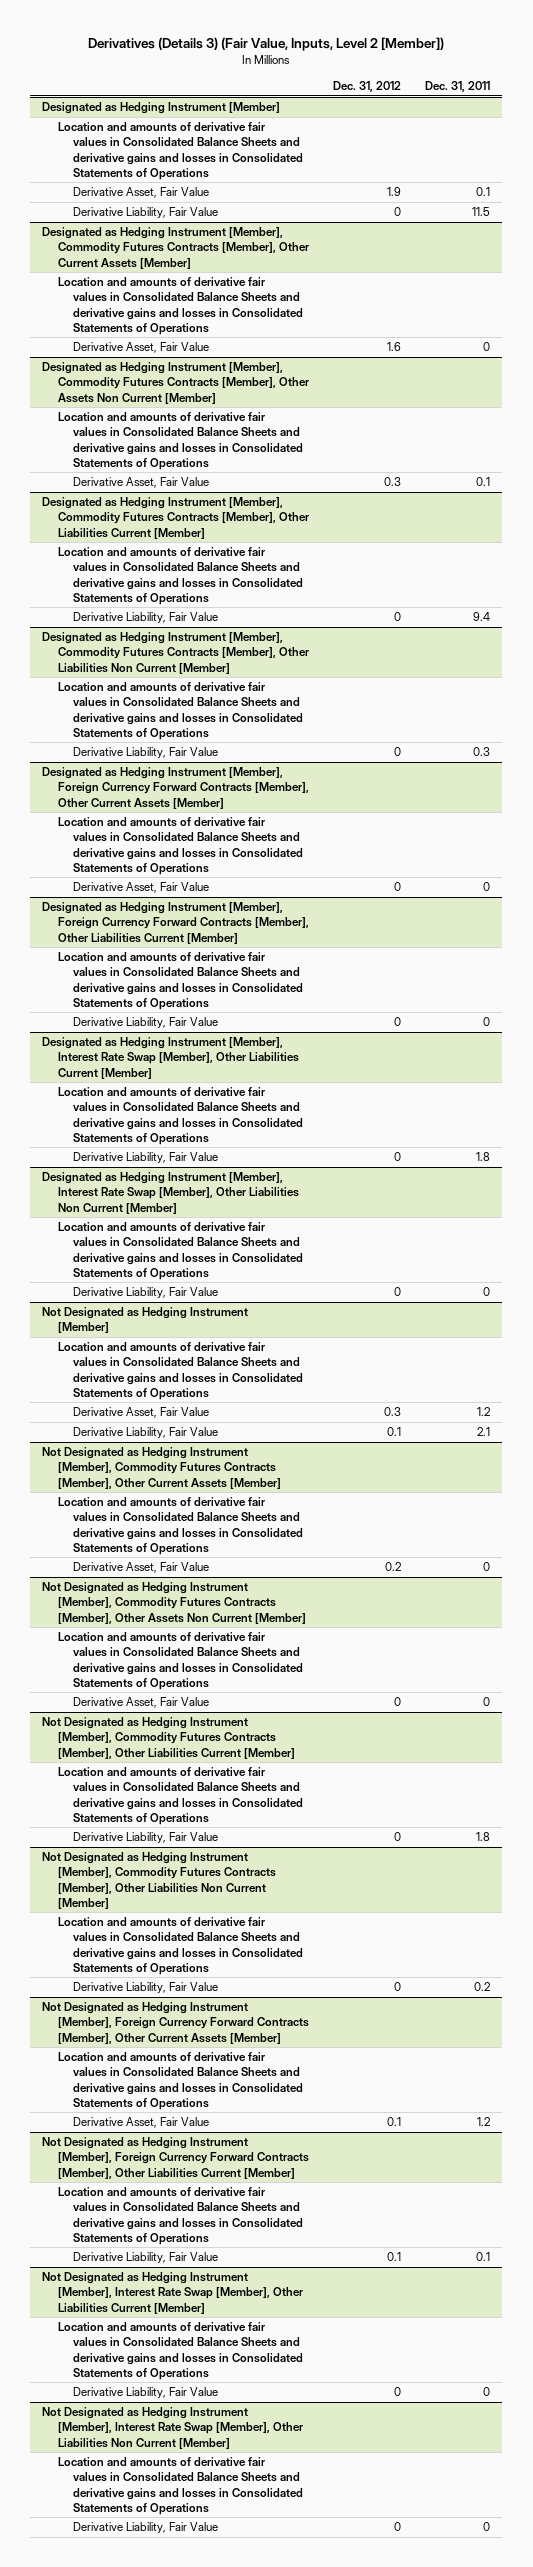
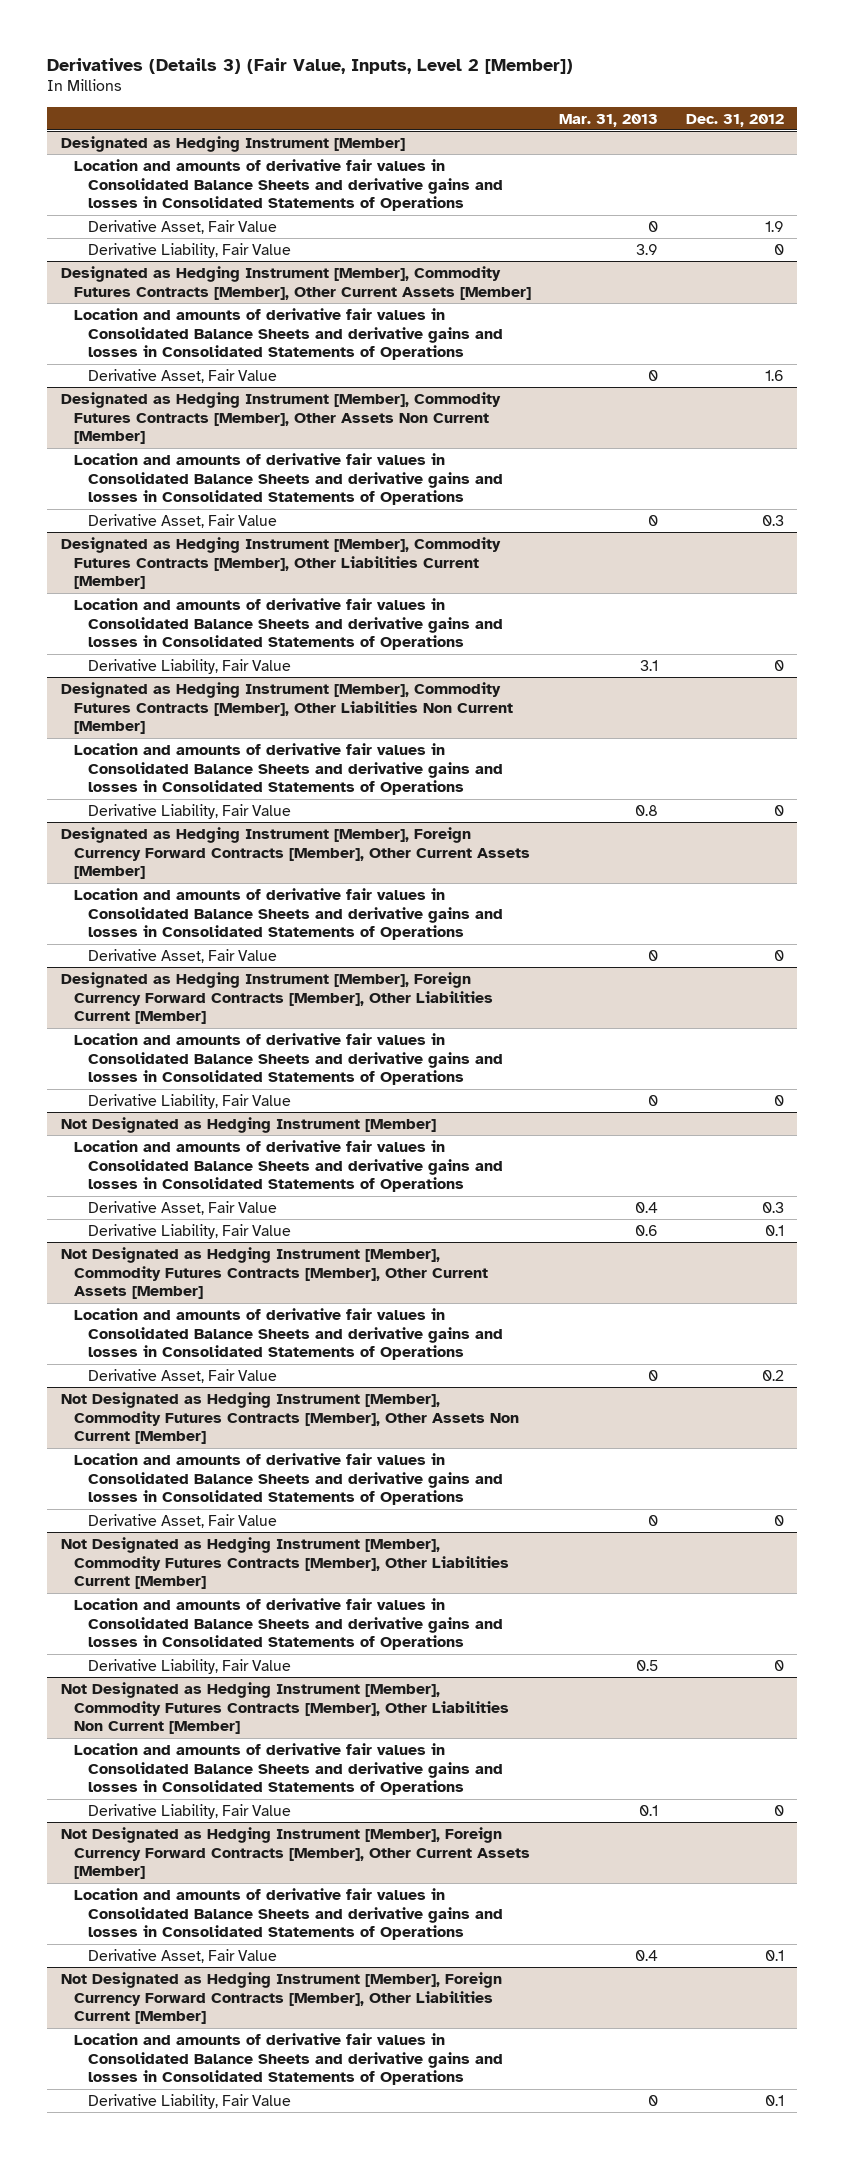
[425,80,491,92] Dec. 31, 2011 -> none
none -> [558,113,658,127] Mar. 31, 2013
[42,1037,299,1079] Designated as Hedging Instrument [Member], Interest Rate Swap [Member], Other Liabilities Current [Member] -> none
[57,1087,304,1145] Location and amounts of derivative fair values in Consolidated Balance Sheets and derivative gains and losses in Consolidated Statements of Operations -> none
[73,1152,219,1164] Derivative Liability, Fair Value -> none
[42,1172,299,1214] Designated as Hedging Instrument [Member], Interest Rate Swap [Member], Other Liabilities Non Current [Member] -> none
[57,1222,304,1280] Location and amounts of derivative fair values in Consolidated Balance Sheets and derivative gains and losses in Consolidated Statements of Operations -> none
[73,1287,219,1299] Derivative Liability, Fair Value -> none
[42,2272,303,2314] Not Designated as Hedging Instrument [Member], Interest Rate Swap [Member], Other Liabilities Current [Member] -> none
[57,2322,304,2380] Location and amounts of derivative fair values in Consolidated Balance Sheets and derivative gains and losses in Consolidated Statements of Operations -> none
[73,2387,219,2399] Derivative Liability, Fair Value -> none
[42,2407,303,2449] Not Designated as Hedging Instrument [Member], Interest Rate Swap [Member], Other Liabilities Non Current [Member] -> none
[57,2457,304,2515] Location and amounts of derivative fair values in Consolidated Balance Sheets and derivative gains and losses in Consolidated Statements of Operations -> none
[73,2522,219,2534] Derivative Liability, Fair Value -> none

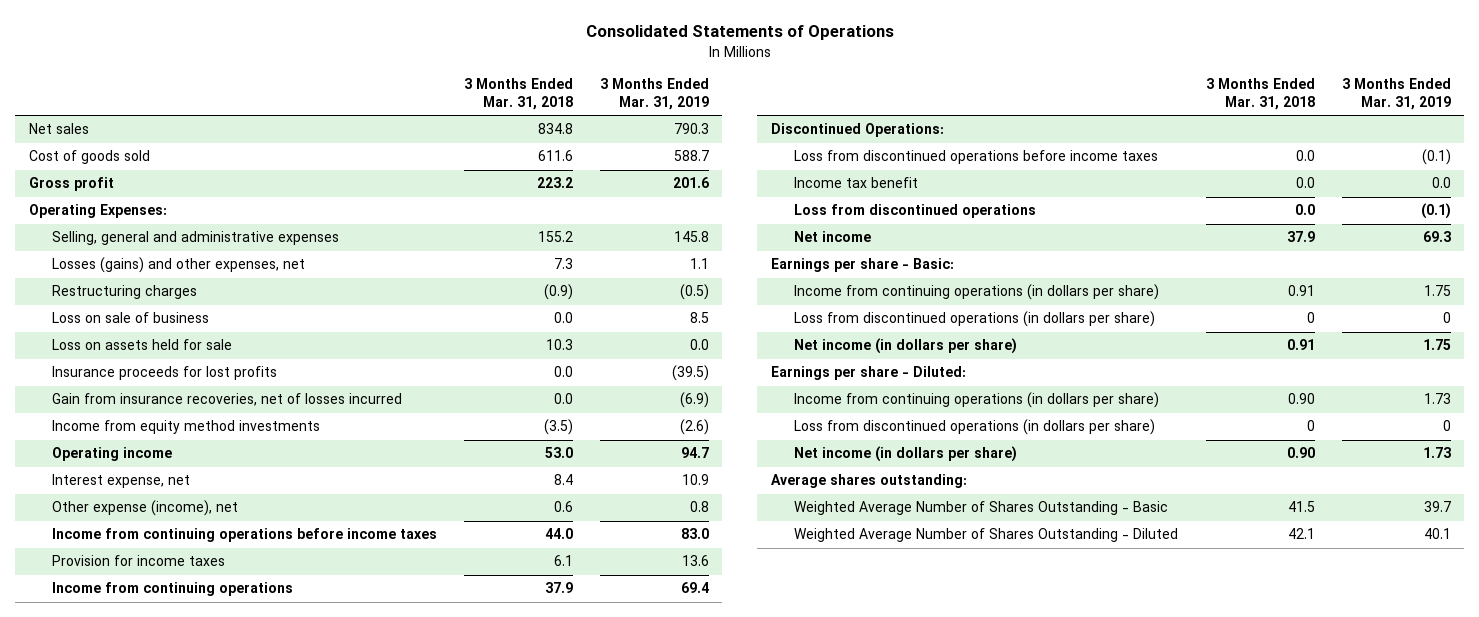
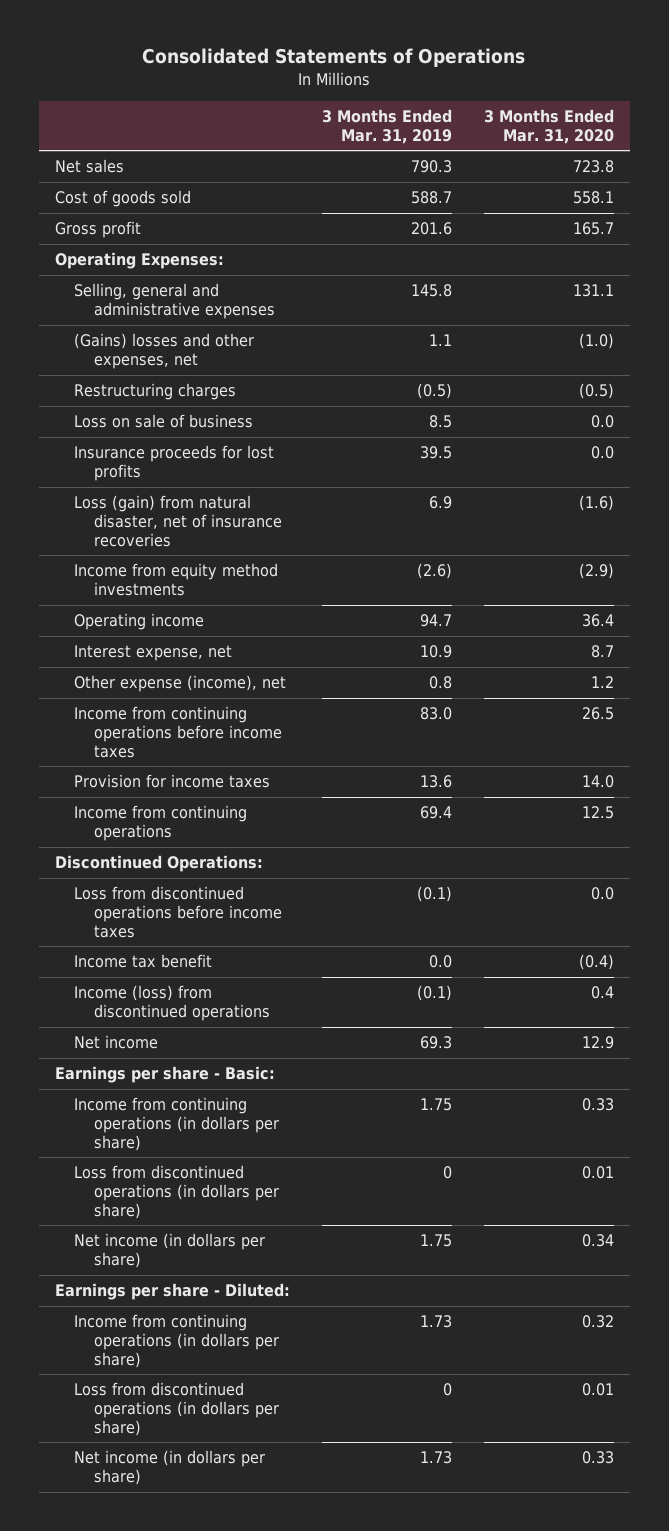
[463,78,573,110] 3 Months Ended Mar. 31, 2018 -> none
none -> [484,109,615,144] 3 Months Ended Mar. 31, 2020
[51,257,305,274] Losses (gains) and other expenses, net -> [74,333,255,369] (Gains) losses and other expenses, net
[51,339,232,351] Loss on assets held for sale -> none
[671,365,709,382] (39.5) -> [419,446,452,460] 39.5
[51,393,402,407] Gain from insurance recoveries, net of losses incurred -> [74,495,283,547] Loss (gain) from natural disaster, net of insurance recoveries
[679,392,709,409] (6.9) -> [428,496,452,510] 6.9
[793,204,1036,219] Loss from discontinued operations -> [74,985,271,1021] Income (loss) from discontinued operations
[770,474,967,489] Average shares outstanding: -> none
[793,501,1168,516] Weighted Average Number of Shares Outstanding - Basic -> none
[793,528,1178,543] Weighted Average Number of Shares Outstanding - Diluted -> none

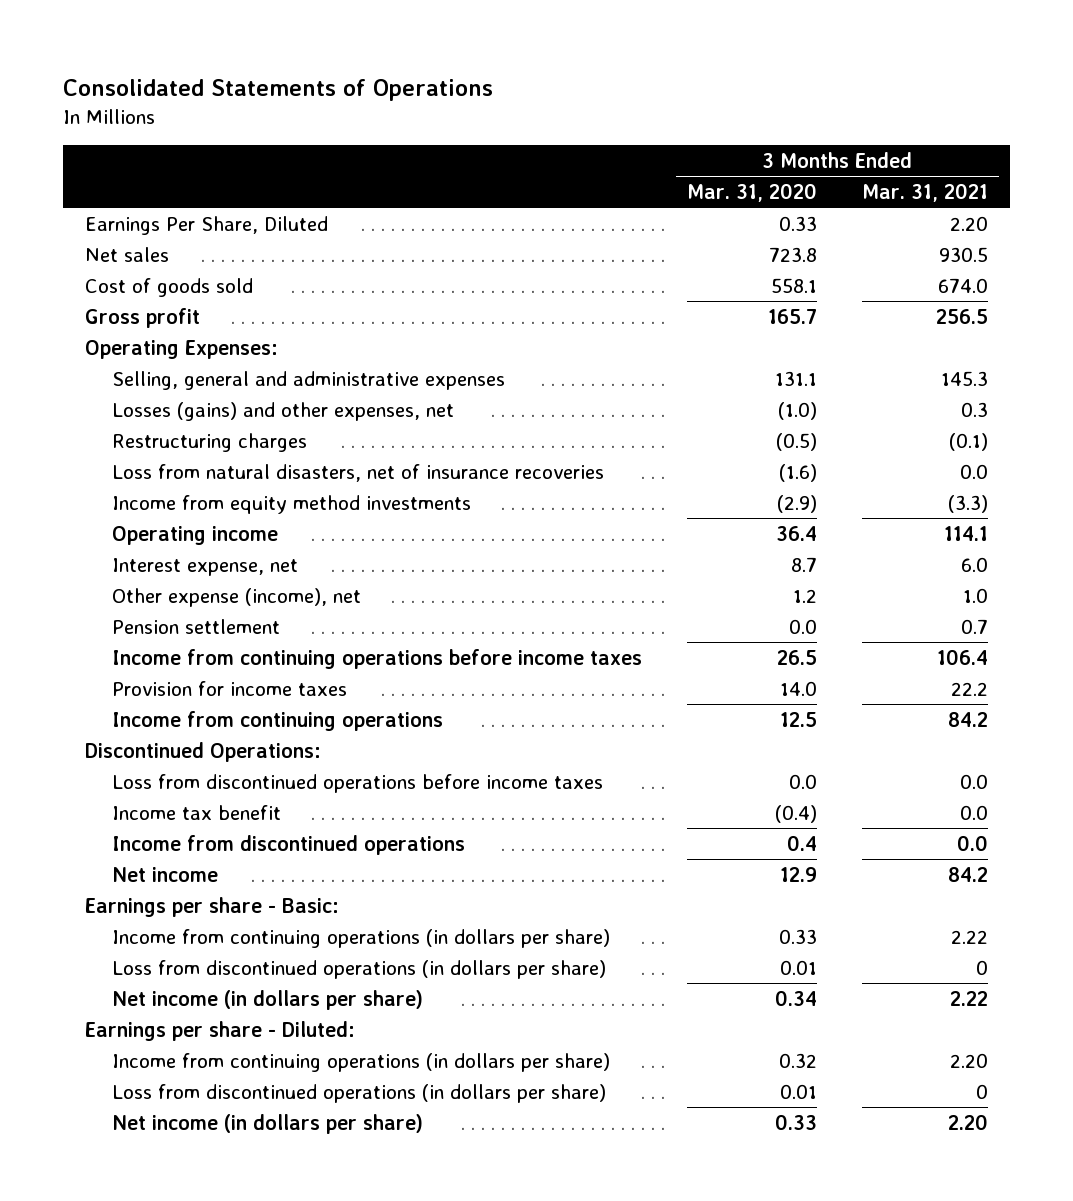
[321,109,452,144] 3 Months Ended Mar. 31, 2019 -> none
none -> [861,182,988,202] Mar. 31, 2021
none -> [85,215,329,235] Earnings Per Share, Diluted
[74,333,255,369] (Gains) losses and other expenses, net -> [112,401,455,421] Losses (gains) and other expenses, net
[74,414,254,429] Loss on sale of business -> none
[74,445,275,481] Insurance proceeds for lost profits -> none
[74,495,283,547] Loss (gain) from natural disaster, net of insurance recoveries -> [112,463,605,482] Loss from natural disasters, net of insurance recoveries
none -> [112,618,281,634] Pension settlement
[74,985,271,1021] Income (loss) from discontinued operations -> [112,834,466,855] Income from discontinued operations

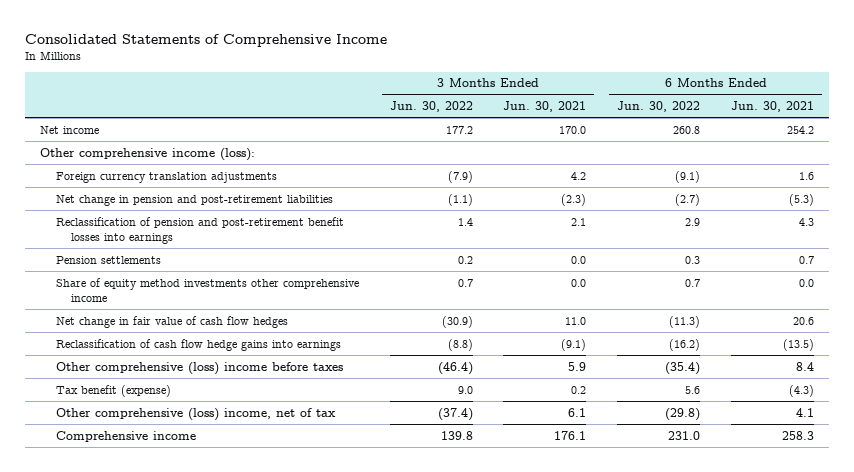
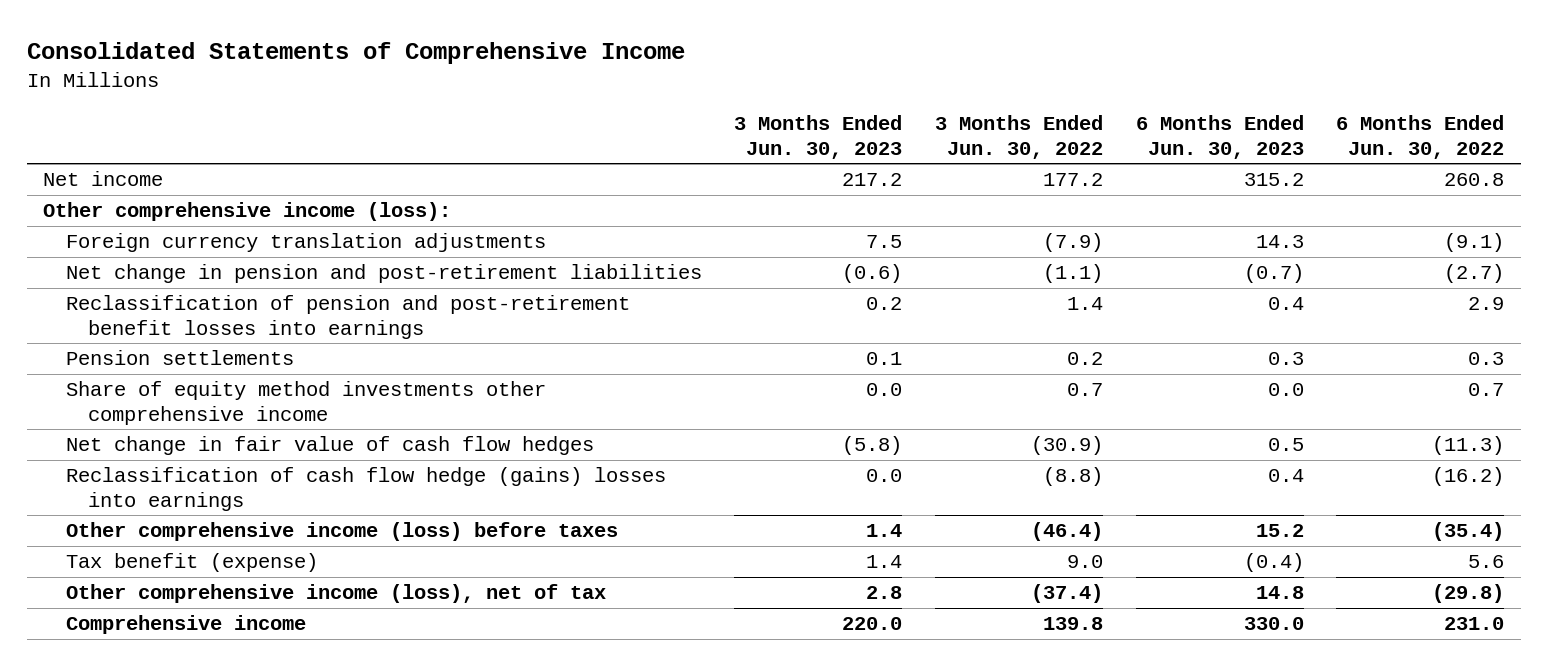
[503,100,587,112] Jun. 30, 2021 -> none
[730,100,814,112] Jun. 30, 2021 -> none
none -> [734,115,903,159] 3 Months Ended Jun. 30, 2023
none -> [1135,115,1304,159] 6 Months Ended Jun. 30, 2023
[55,338,341,351] Reclassification of cash flow hedge gains into earnings -> [65,467,666,511] Reclassification of cash flow hedge (gains) losses into earnings
[55,361,343,375] Other comprehensive (loss) income before taxes -> [65,522,618,542] Other comprehensive income (loss) before taxes
[55,407,336,421] Other comprehensive (loss) income, net of tax -> [65,584,606,604] Other comprehensive income (loss), net of tax

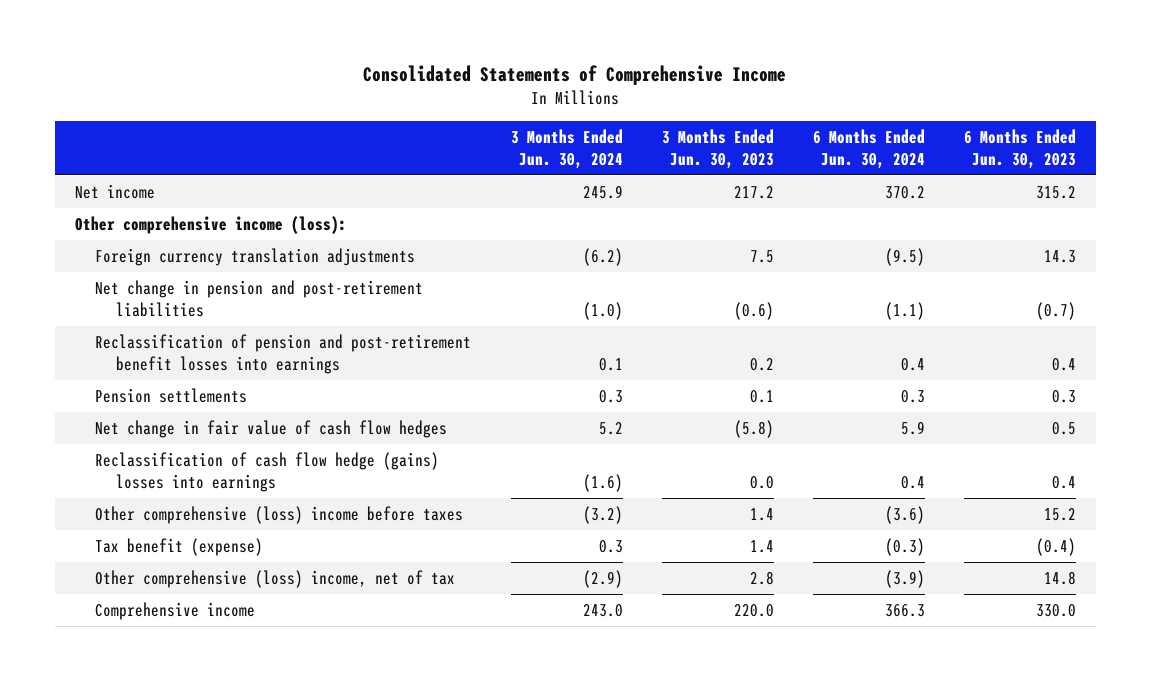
[934,115,1103,159] 3 Months Ended Jun. 30, 2022 -> none
[1336,115,1505,159] 6 Months Ended Jun. 30, 2022 -> none
none -> [510,128,623,169] 3 Months Ended Jun. 30, 2024
none -> [812,128,925,169] 6 Months Ended Jun. 30, 2024
[65,381,546,425] Share of equity method investments other comprehensive income -> none
[65,522,618,542] Other comprehensive income (loss) before taxes -> [95,505,464,524] Other comprehensive (loss) income before taxes
[65,584,606,604] Other comprehensive income (loss), net of tax -> [95,569,456,588] Other comprehensive (loss) income, net of tax

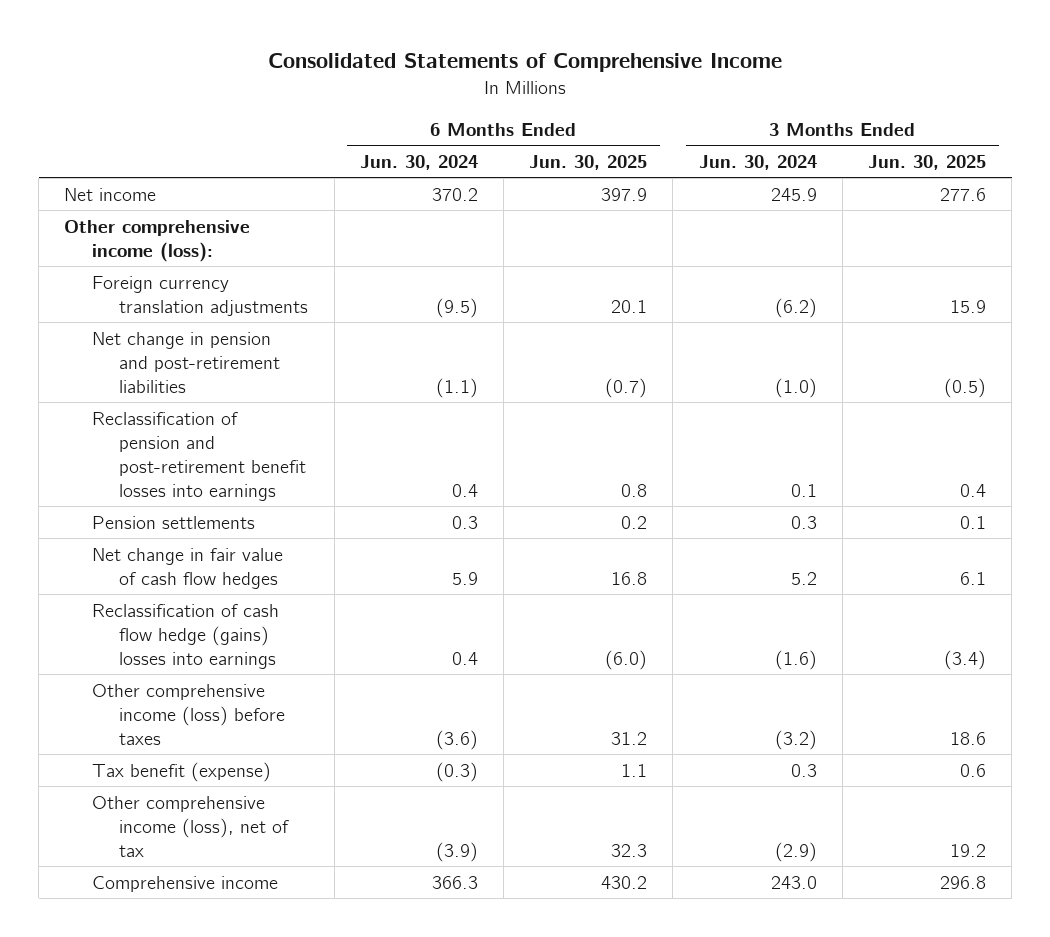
[661,128,774,169] 3 Months Ended Jun. 30, 2023 -> none
[964,128,1077,169] 6 Months Ended Jun. 30, 2023 -> none
none -> [529,154,648,170] Jun. 30, 2025
none -> [867,154,986,170] Jun. 30, 2025
[95,505,464,524] Other comprehensive (loss) income before taxes -> [91,683,286,745] Other comprehensive income (loss) before taxes
[95,569,456,588] Other comprehensive (loss) income, net of tax -> [91,795,290,857] Other comprehensive income (loss), net of tax

